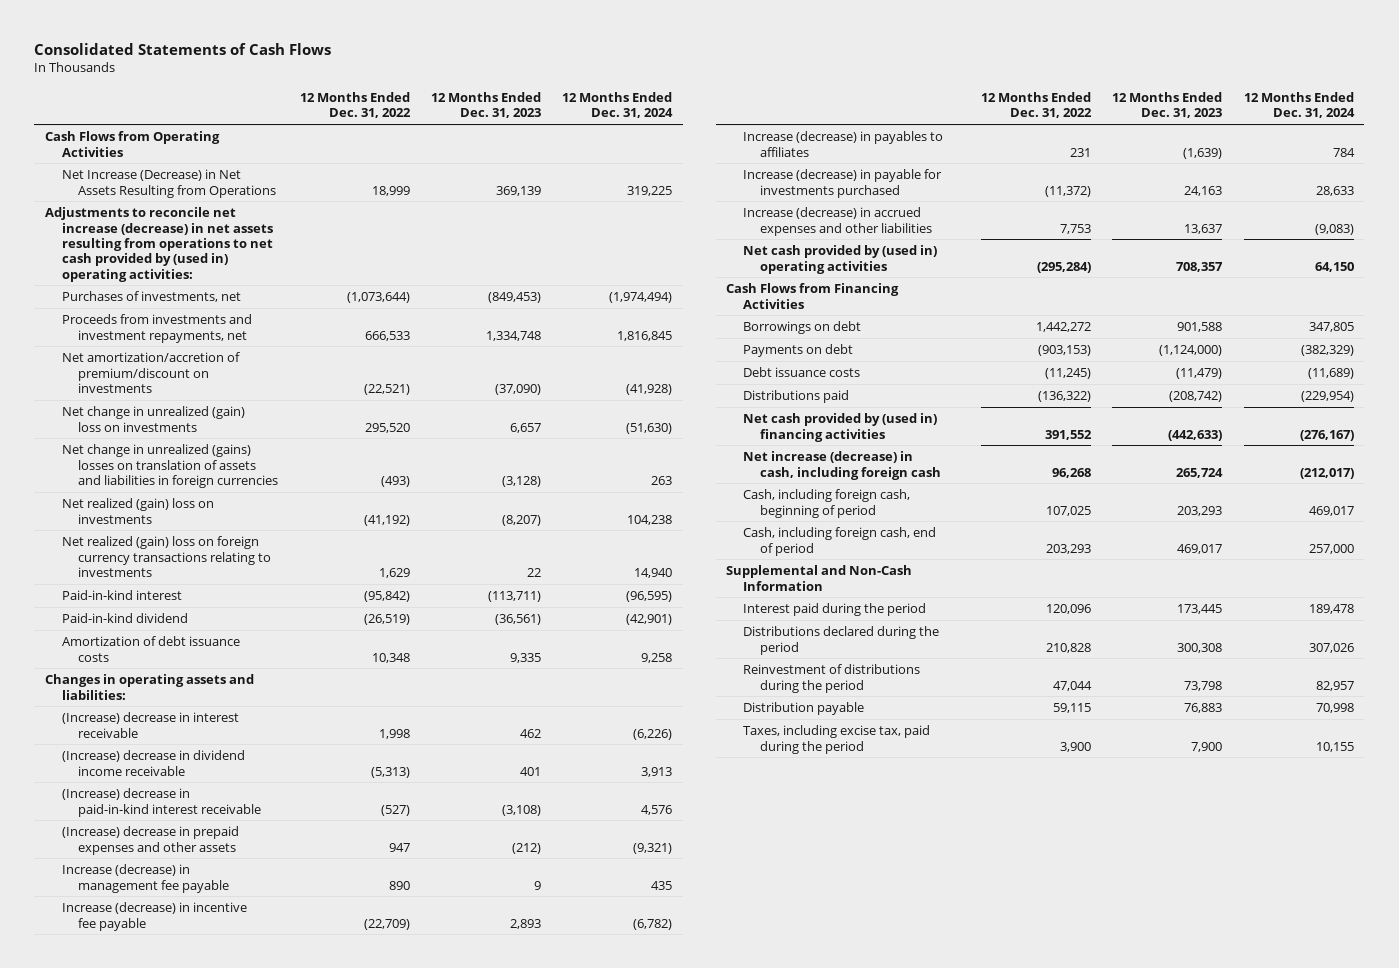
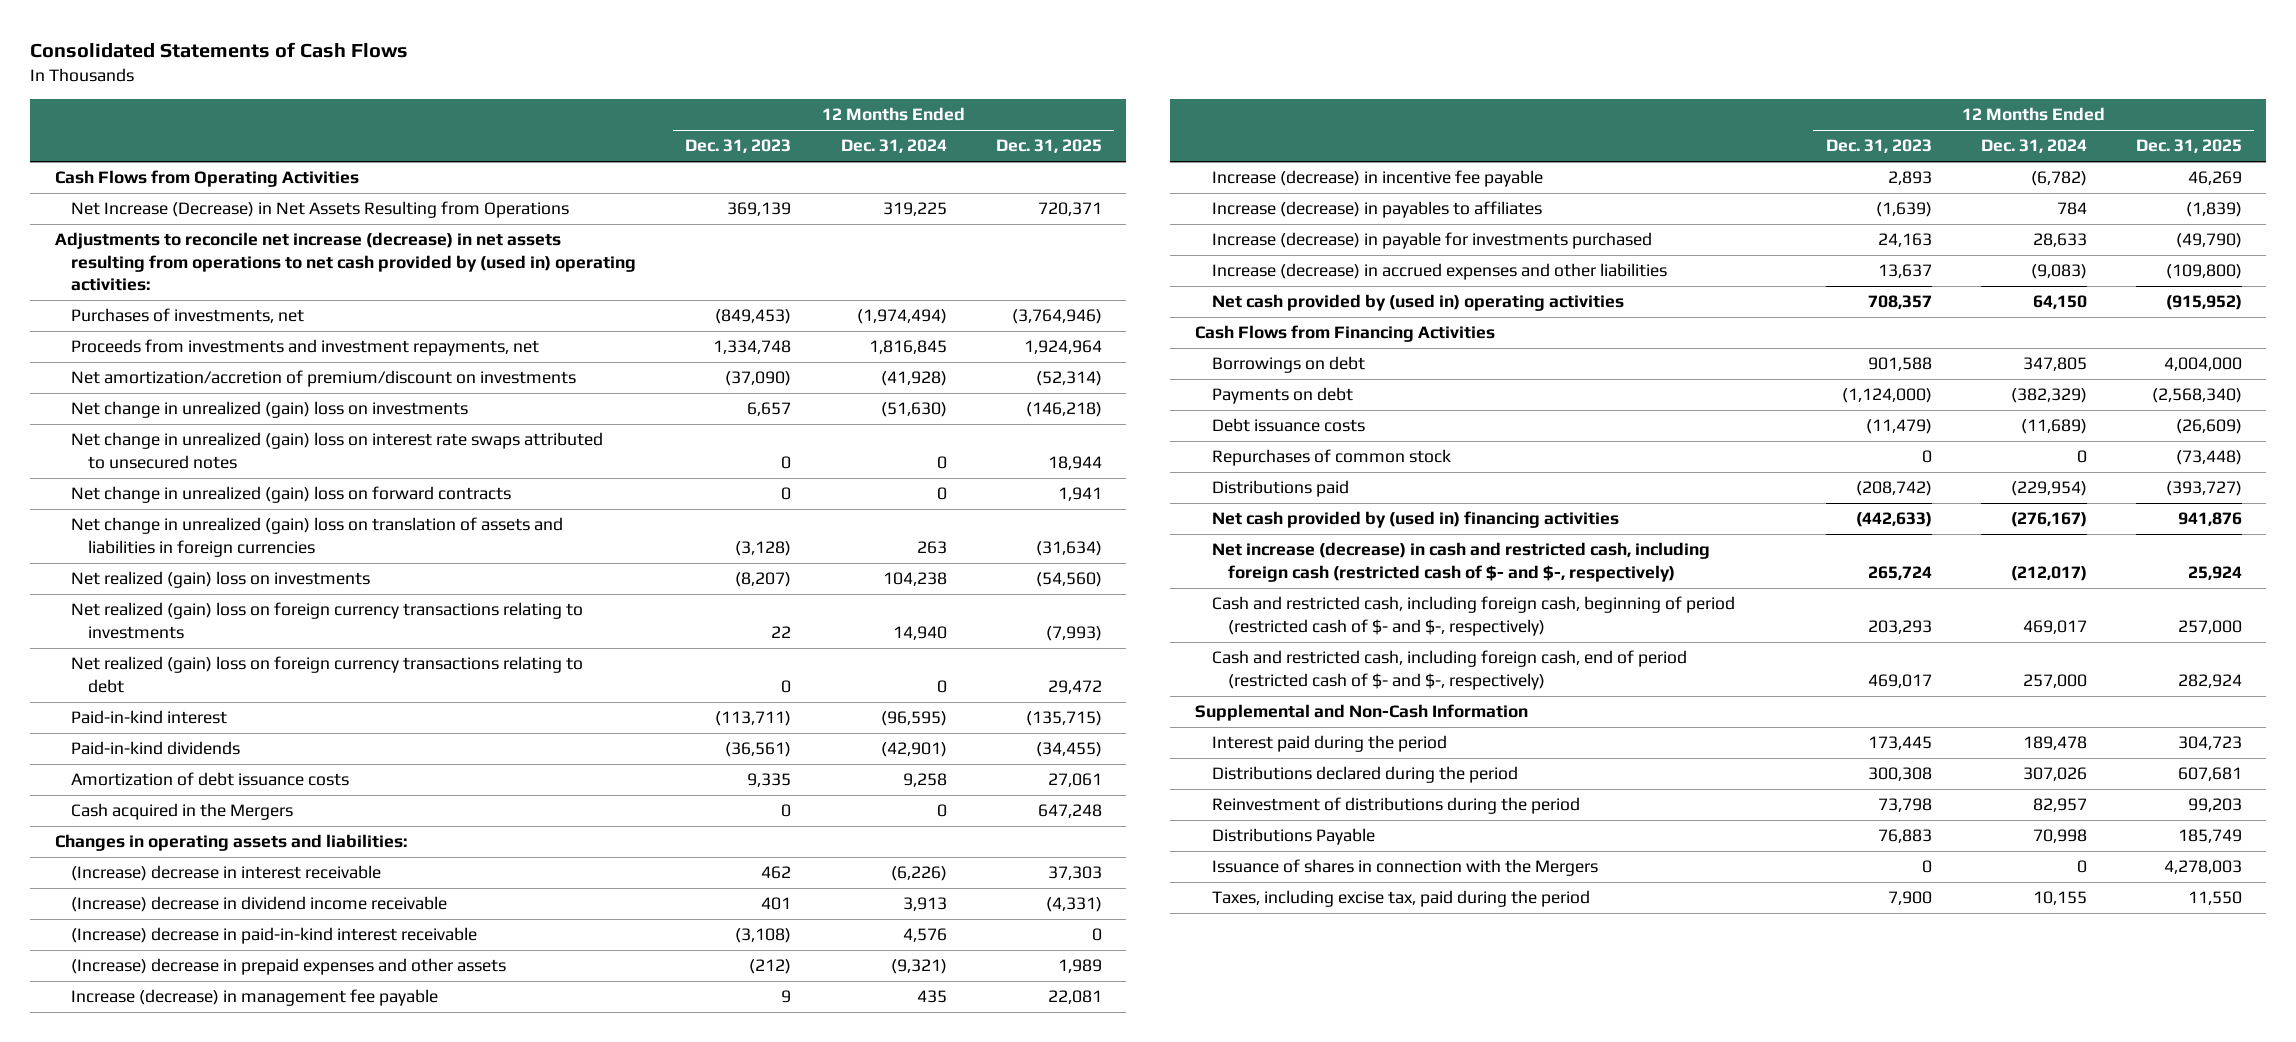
[299,91,411,119] 12 Months Ended Dec. 31, 2022 -> none
none -> [995,139,1102,154] Dec. 31, 2025
none -> [71,432,604,469] Net change in unrealized (gain) loss on interest rate swaps attributed to unsecured notes
none -> [71,486,512,504] Net change in unrealized (gain) loss on forward contracts
[61,444,279,488] Net change in unrealized (gains) losses on translation of assets and liabilities in foreign currencies -> [71,517,564,557] Net change in unrealized (gain) loss on translation of assets and liabilities in foreign currencies
none -> [71,656,584,693] Net realized (gain) loss on foreign currency transactions relating to debt
[61,613,188,624] Paid-in-kind dividend -> [71,741,241,756] Paid-in-kind dividends
none -> [71,803,294,821] Cash acquired in the Mergers
none -> [1211,449,1451,467] Repurchases of common stock
[743,451,941,480] Net increase (decrease) in cash, including foreign cash -> [1211,542,1710,582] Net increase (decrease) in cash and restricted cash, including foreign cash (restricted cash of $- and $-, respectively)
[743,489,911,518] Cash, including foreign cash, beginning of period -> [1211,596,1735,636] Cash and restricted cash, including foreign cash, beginning of period (restricted cash of $- and $-, respectively)
[743,527,937,556] Cash, including foreign cash, end of period -> [1211,650,1687,690] Cash and restricted cash, including foreign cash, end of period (restricted cash of $- and $-, respectively)
[743,702,865,716] Distribution payable -> [1211,828,1375,846] Distributions Payable
none -> [1211,859,1598,877] Issuance of shares in connection with the Mergers

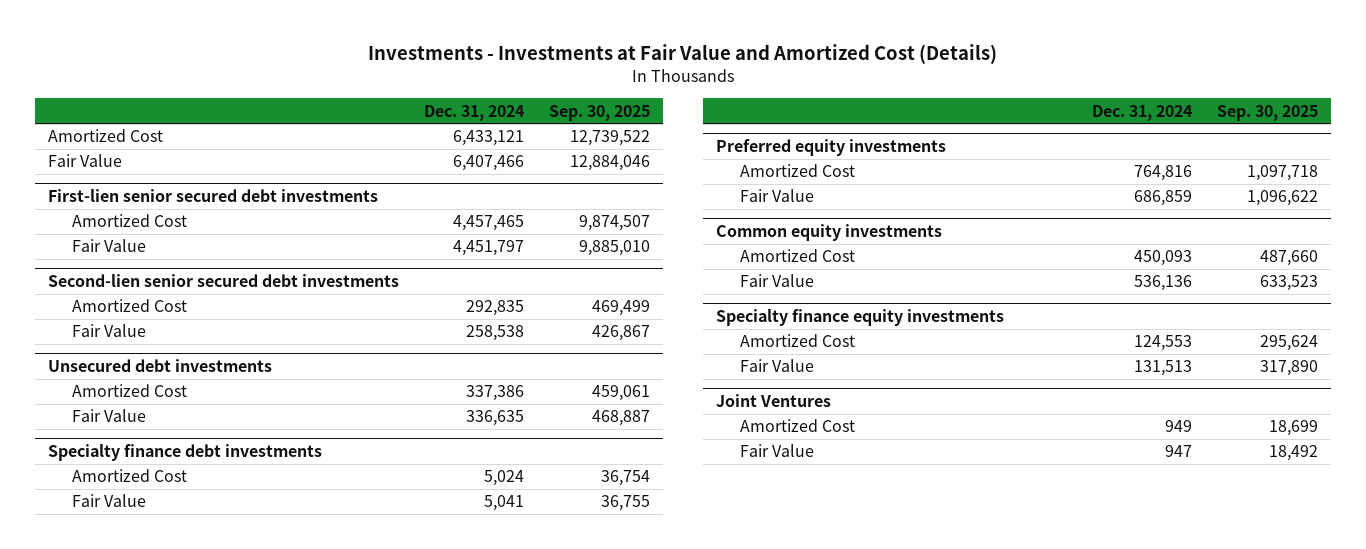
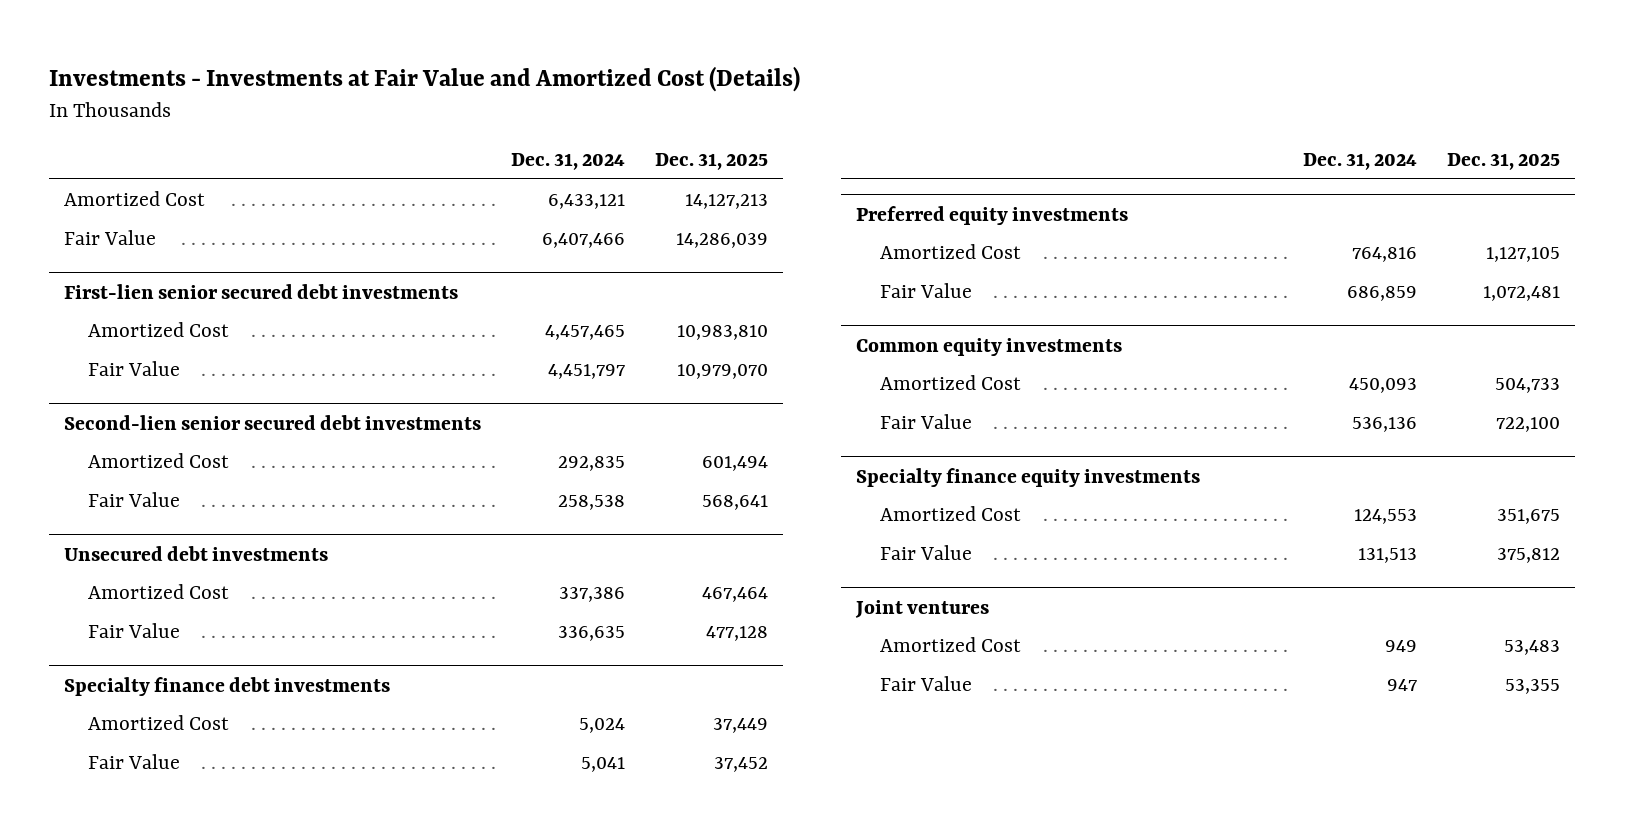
[549,104,651,121] Sep. 30, 2025 -> none
none -> [655,152,769,170] Dec. 31, 2025
[715,394,831,408] Joint Ventures -> [855,599,990,618] Joint ventures

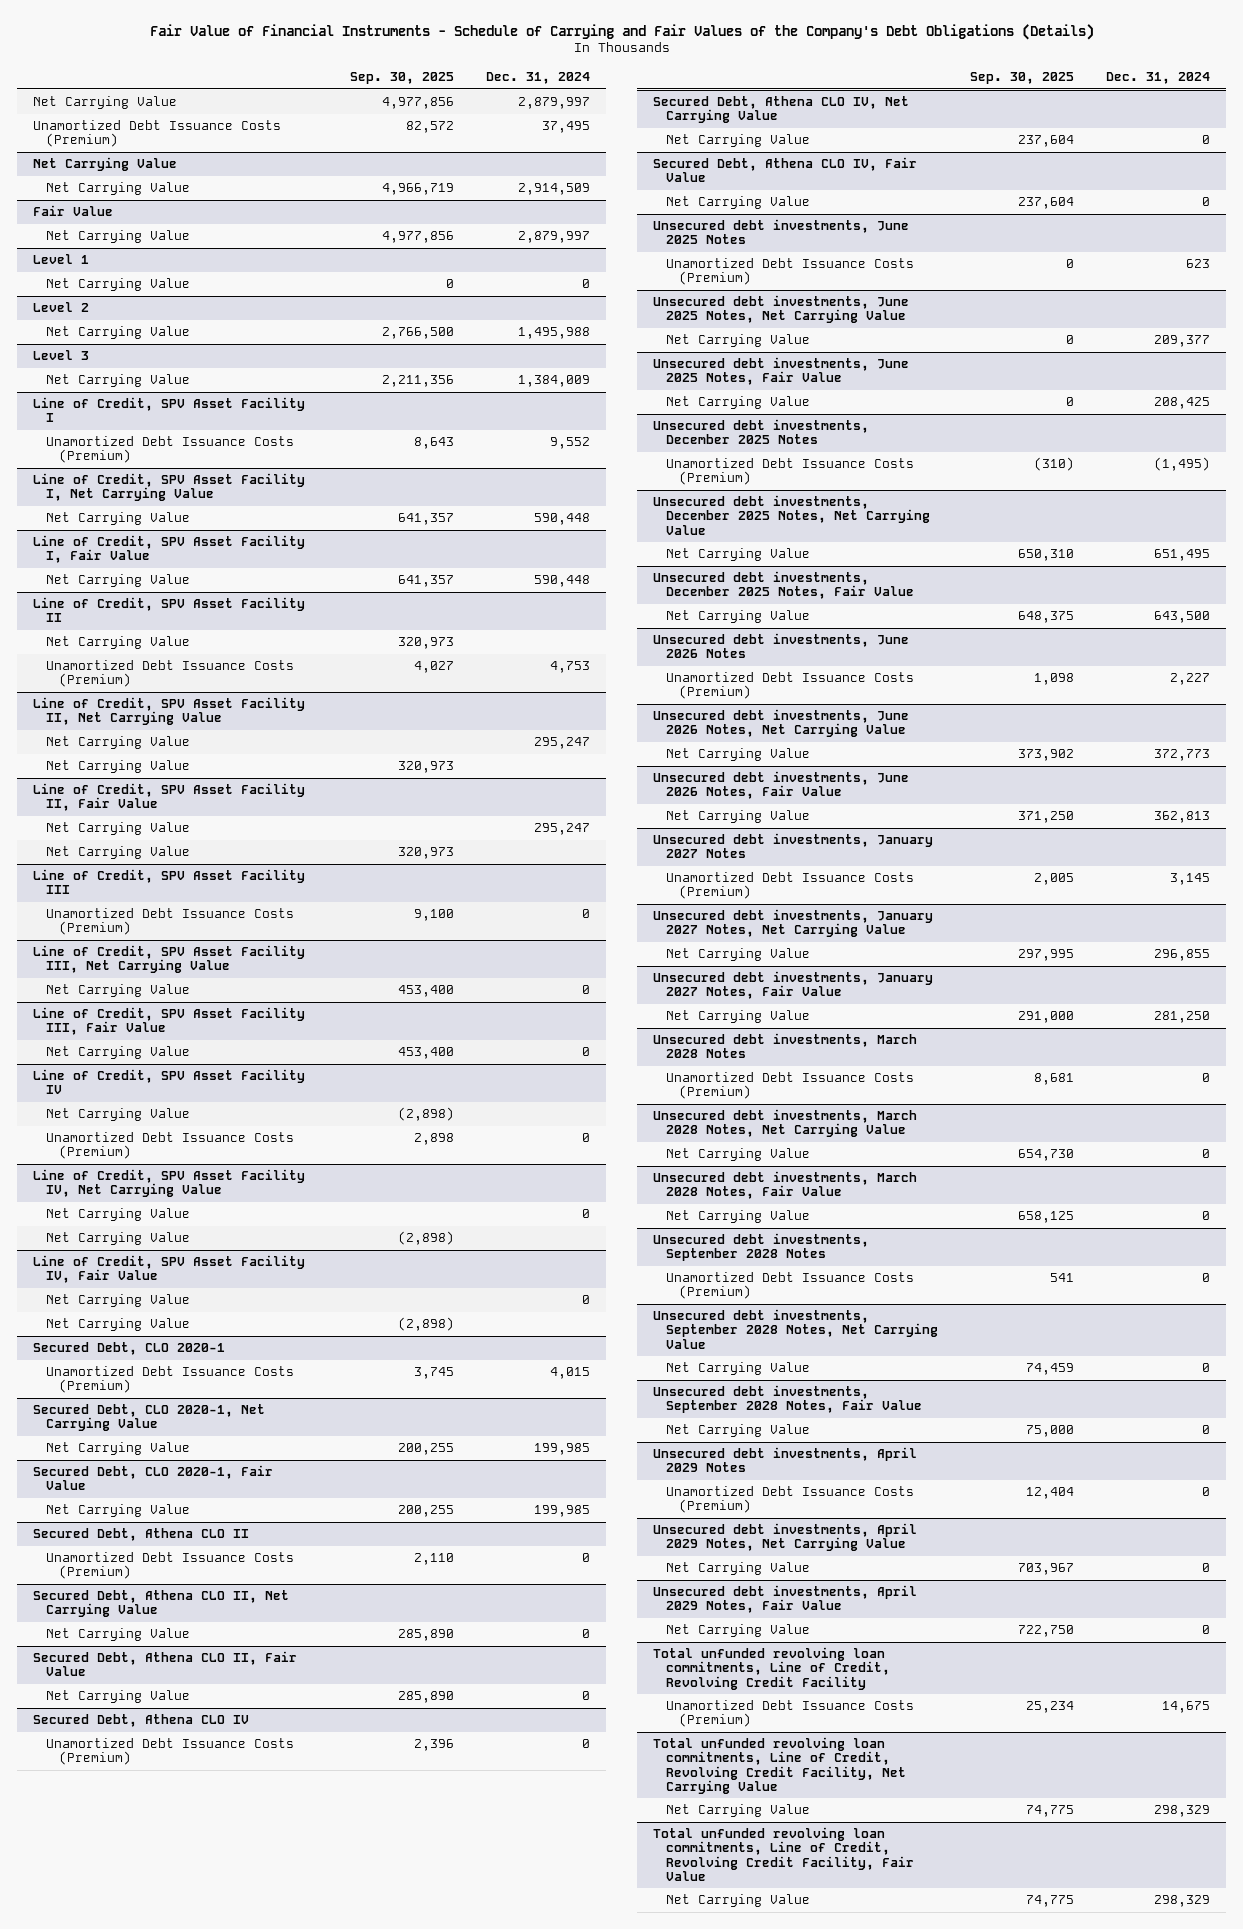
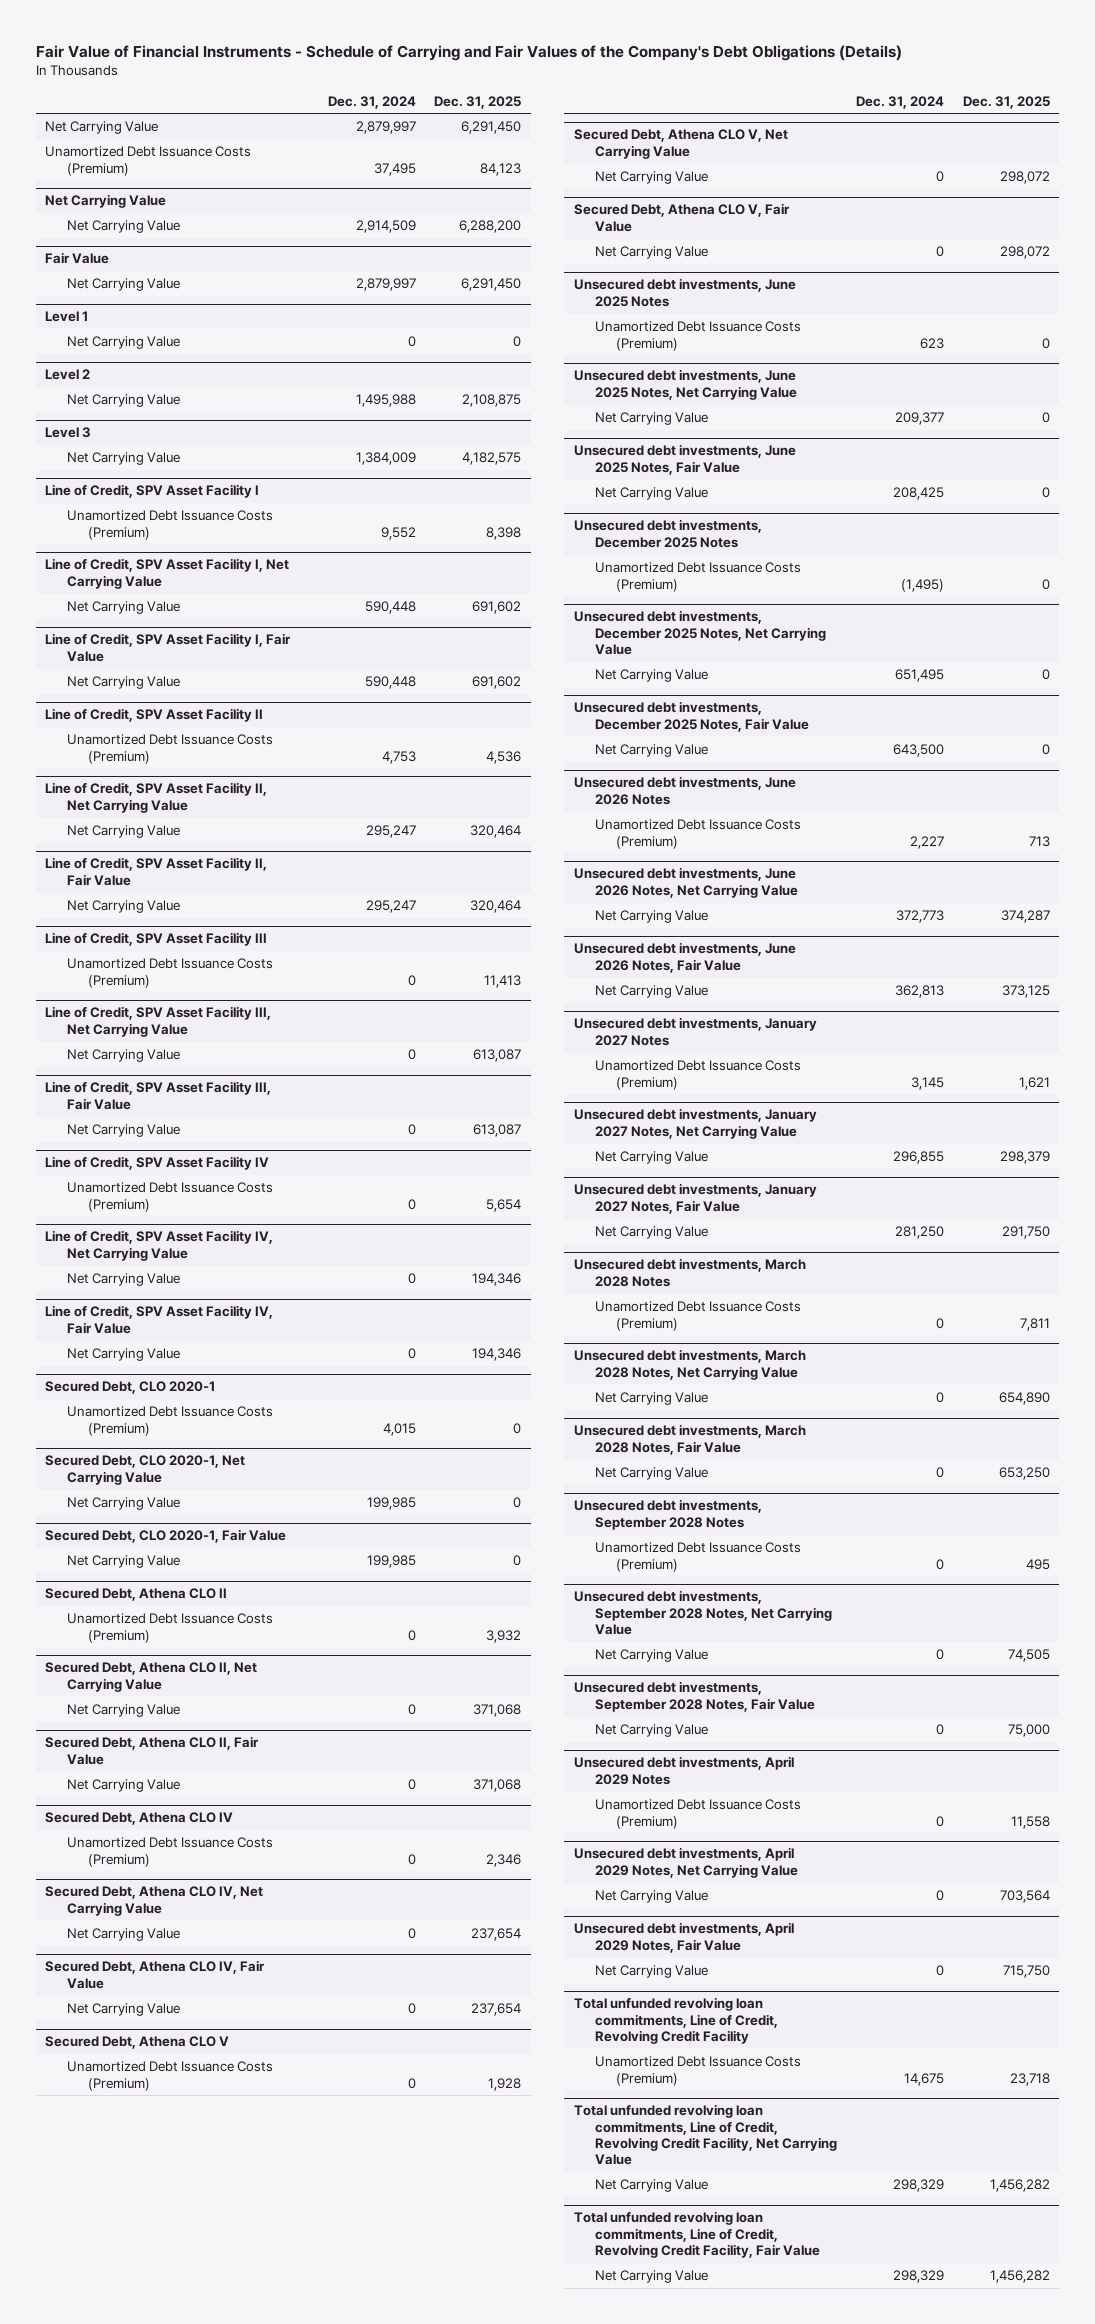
[350,72,455,85] Sep. 30, 2025 -> none
none -> [434,95,522,109] Dec. 31, 2025
[45,636,190,650] Net Carrying Value -> none
[45,760,190,774] Net Carrying Value -> none
[45,846,190,860] Net Carrying Value -> none
[45,1108,190,1122] Net Carrying Value -> none
[45,1232,190,1246] Net Carrying Value -> none
[45,1318,190,1332] Net Carrying Value -> none
none -> [45,2036,230,2050] Secured Debt, Athena CLO V
none -> [66,2061,273,2091] Unamortized Debt Issuance Costs (Premium)
none -> [573,129,788,159] Secured Debt, Athena CLO V, Net Carrying Value
none -> [595,171,709,185] Net Carrying Value
none -> [573,203,790,232] Secured Debt, Athena CLO V, Fair Value
none -> [595,246,709,260] Net Carrying Value

